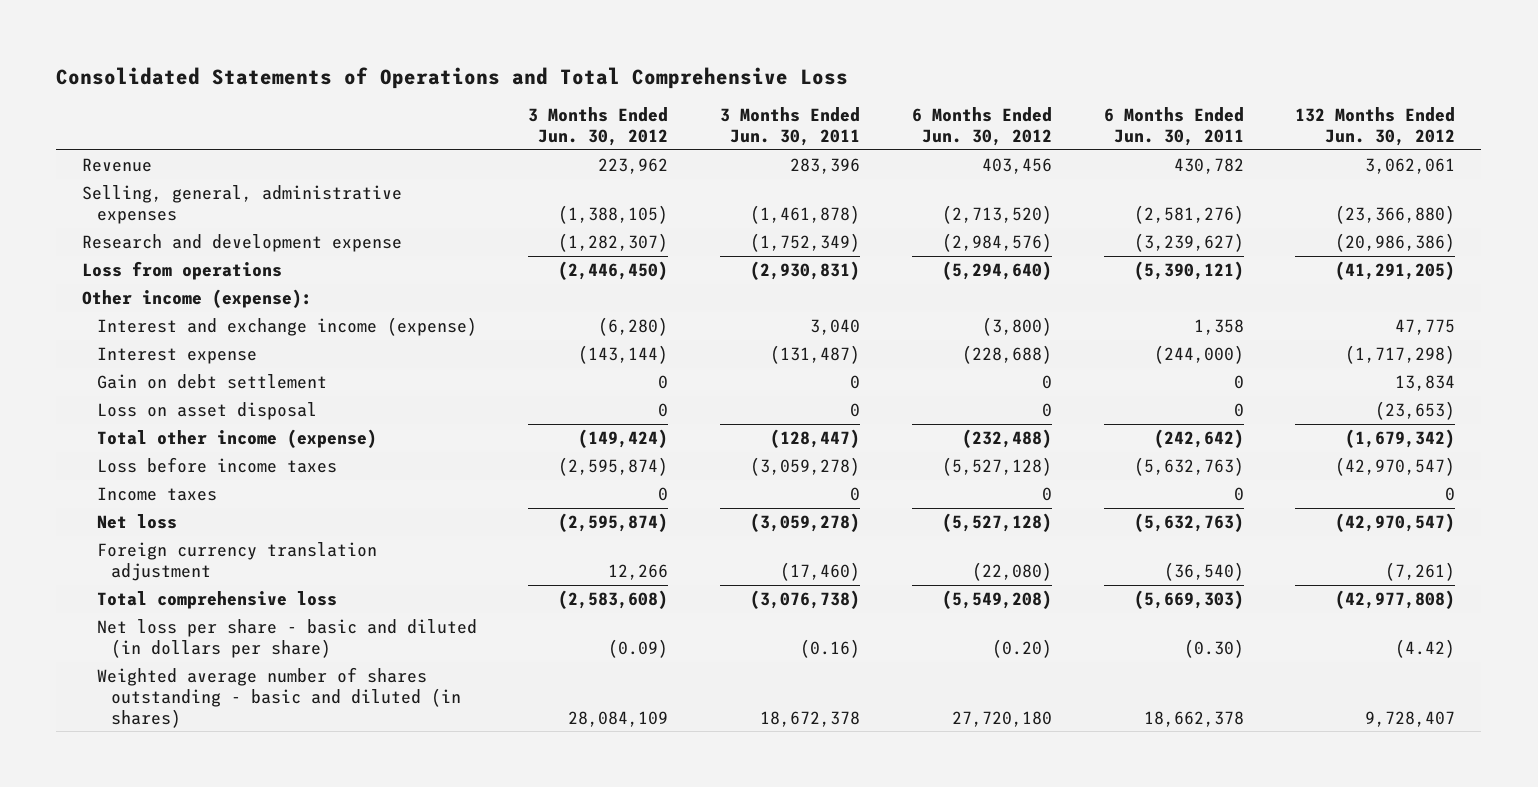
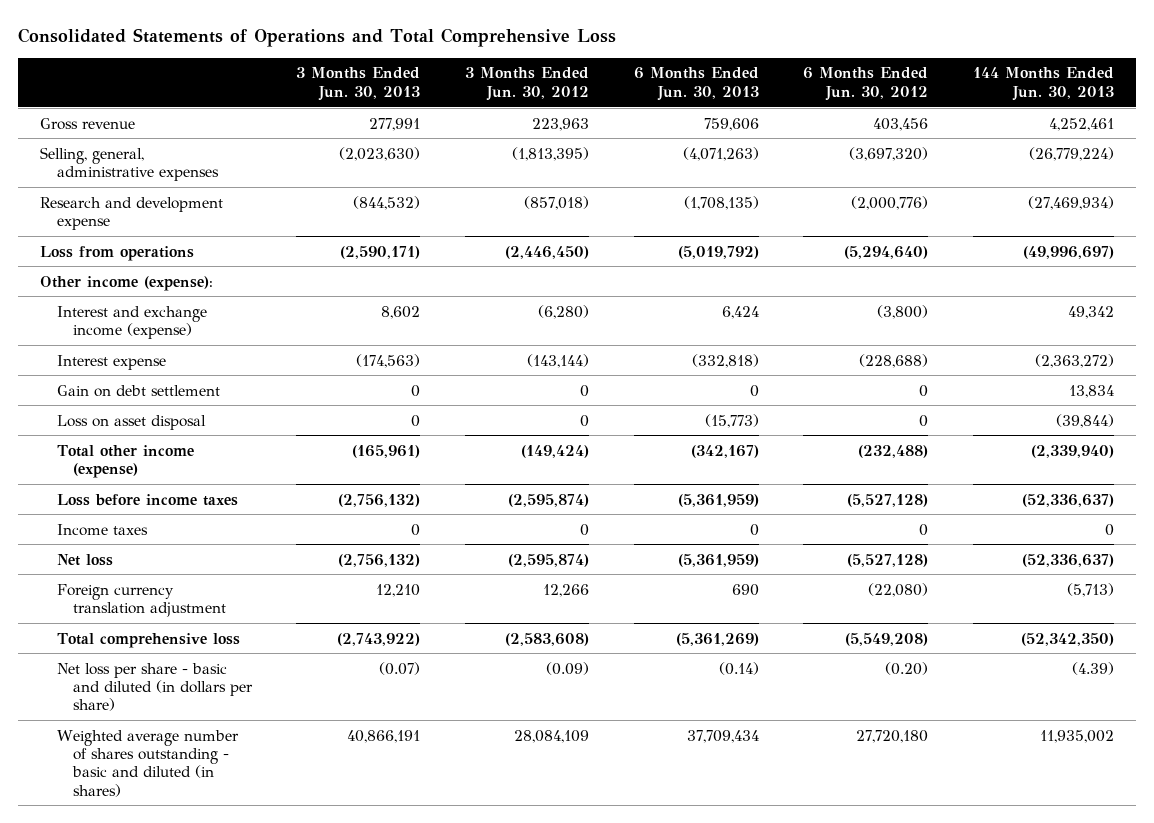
[720,107,861,147] 3 Months Ended Jun. 30, 2011 -> none
[1103,107,1244,147] 6 Months Ended Jun. 30, 2011 -> none
[1295,107,1456,147] 132 Months Ended Jun. 30, 2012 -> none
none -> [296,67,421,101] 3 Months Ended Jun. 30, 2013
none -> [633,67,759,101] 6 Months Ended Jun. 30, 2013
none -> [972,67,1114,101] 144 Months Ended Jun. 30, 2013
[82,158,153,173] Revenue -> [40,117,136,130] Gross revenue
[598,158,669,175] 223,962 -> [532,117,590,131] 223,963
[558,204,669,224] (1,388,105) -> [512,146,590,161] (1,813,395)
[941,204,1052,224] (2,713,520) -> [849,146,929,161] (3,697,320)
[558,233,669,253] (1,282,307) -> [524,195,590,210] (857,018)
[941,233,1052,253] (2,984,576) -> [851,195,929,210] (2,000,776)

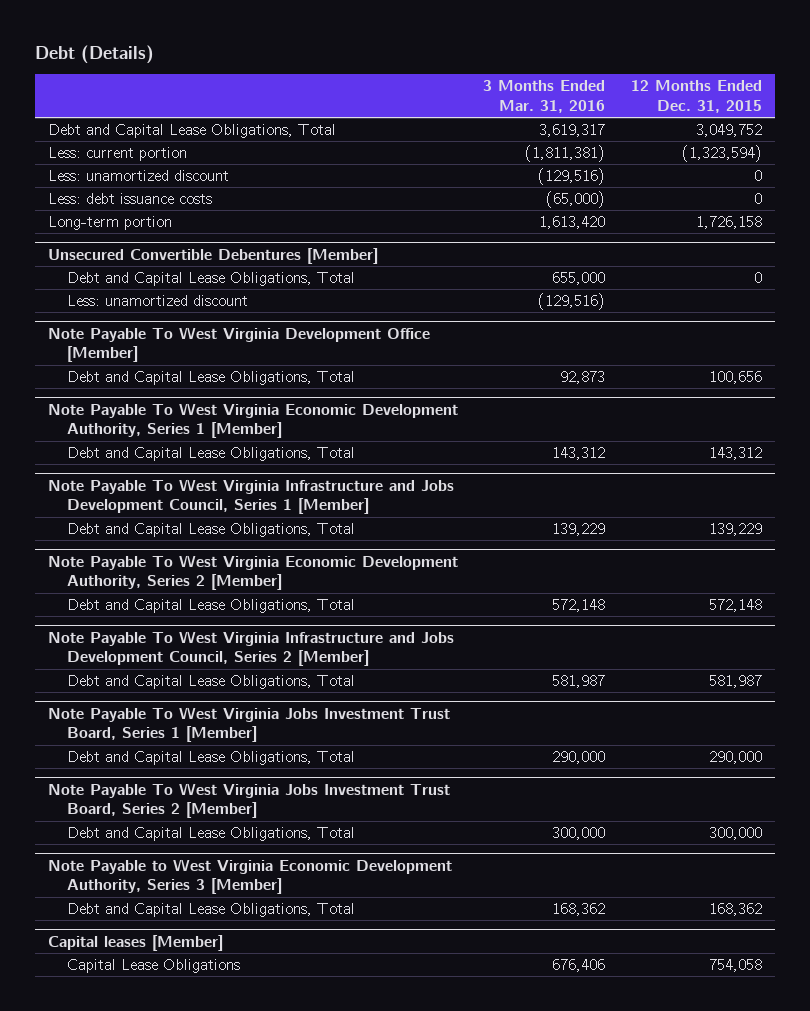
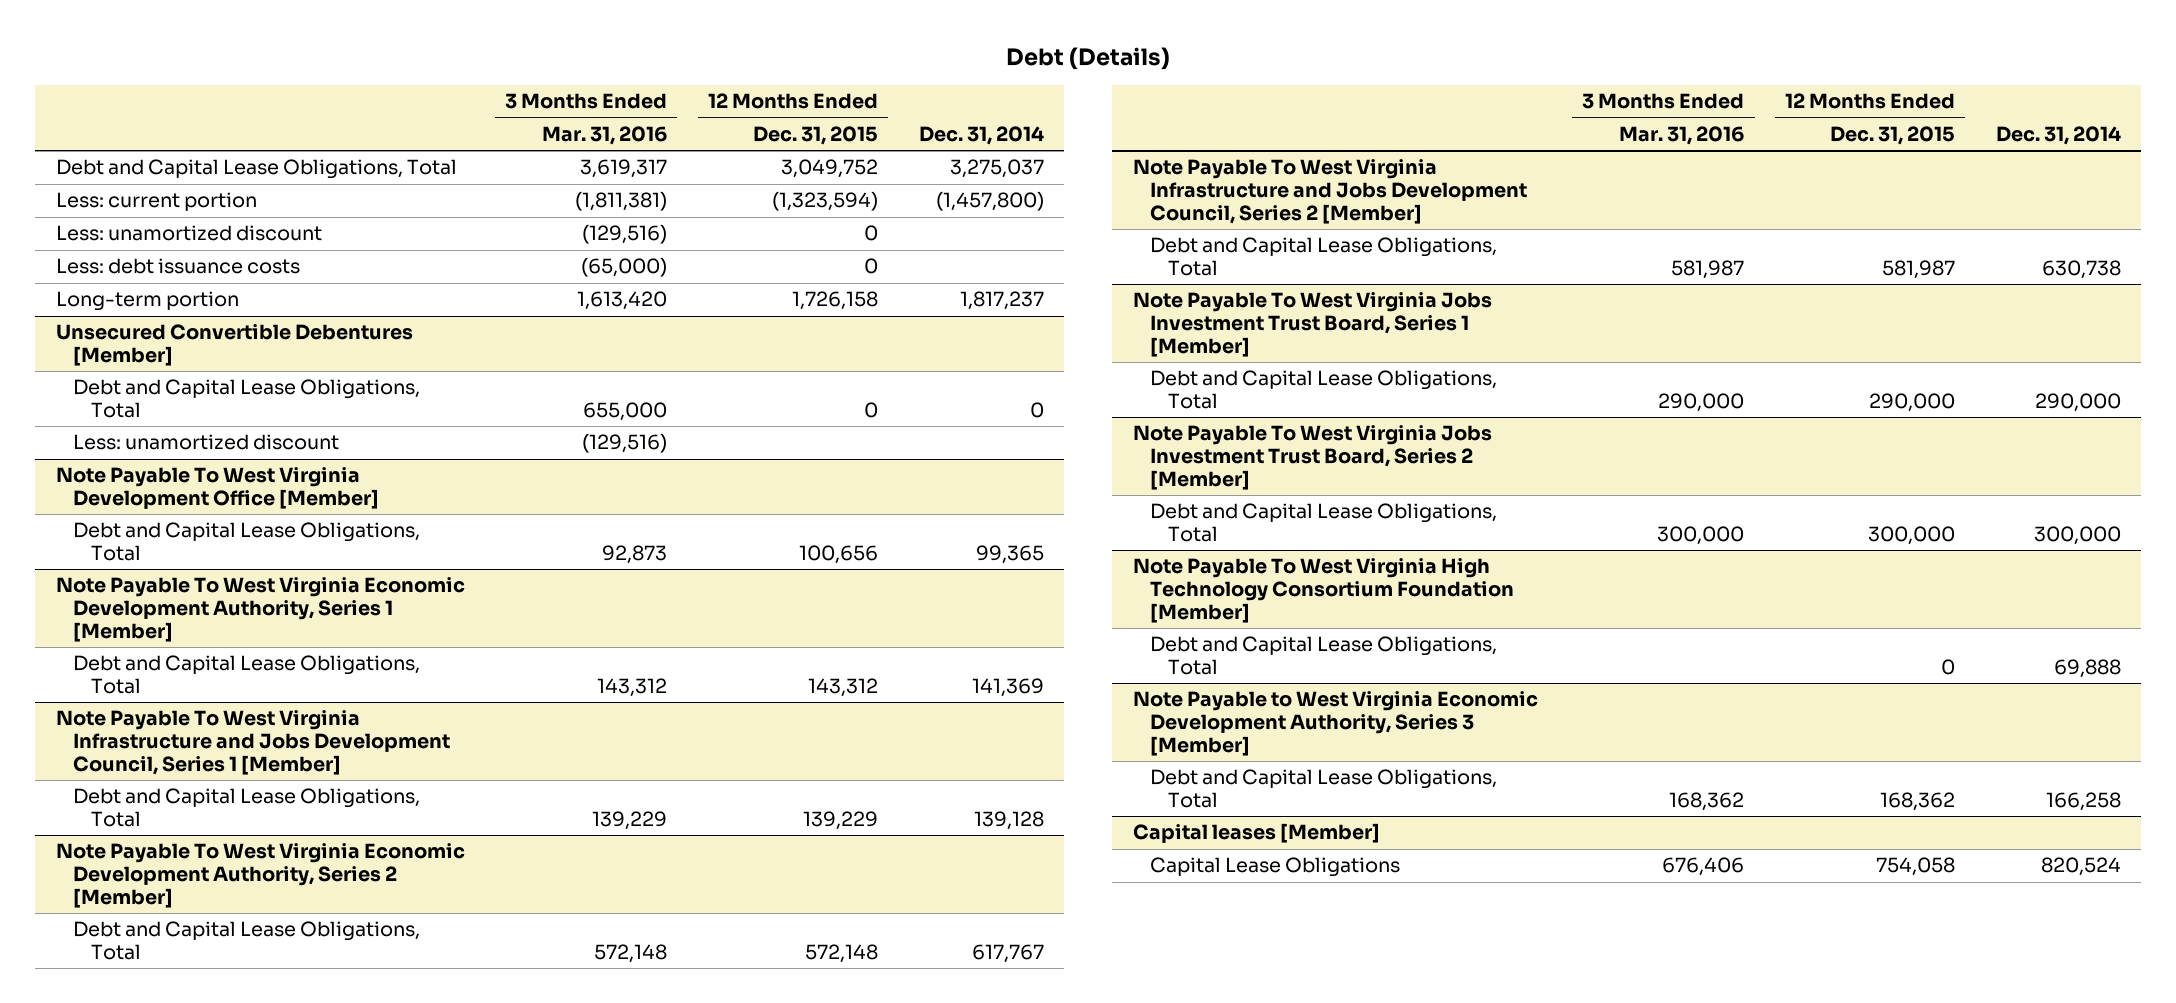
none -> [918,125,1044,145] Dec. 31, 2014
none -> [1132,558,1515,623] Note Payable To West Virginia High Technology Consortium Foundation [Member]
none -> [1150,636,1498,676] Debt and Capital Lease Obligations, Total

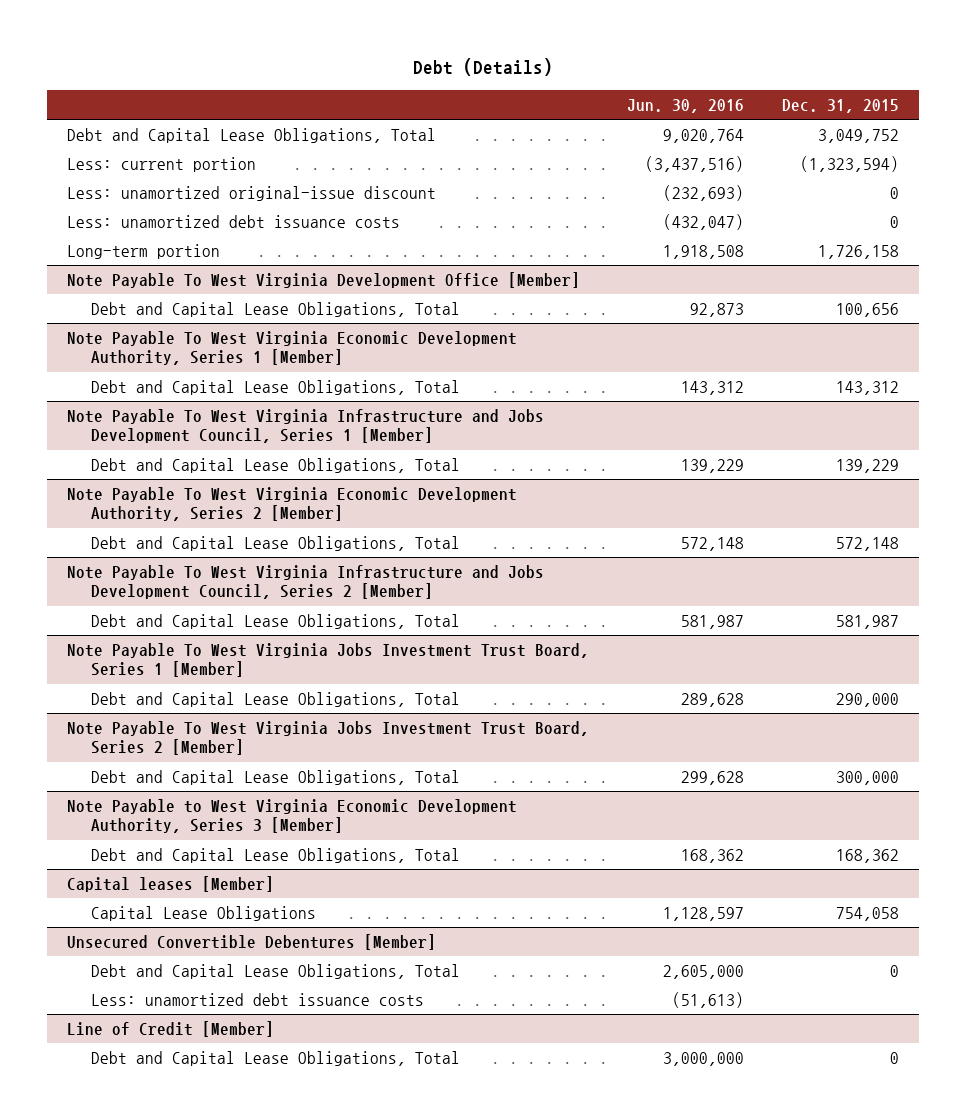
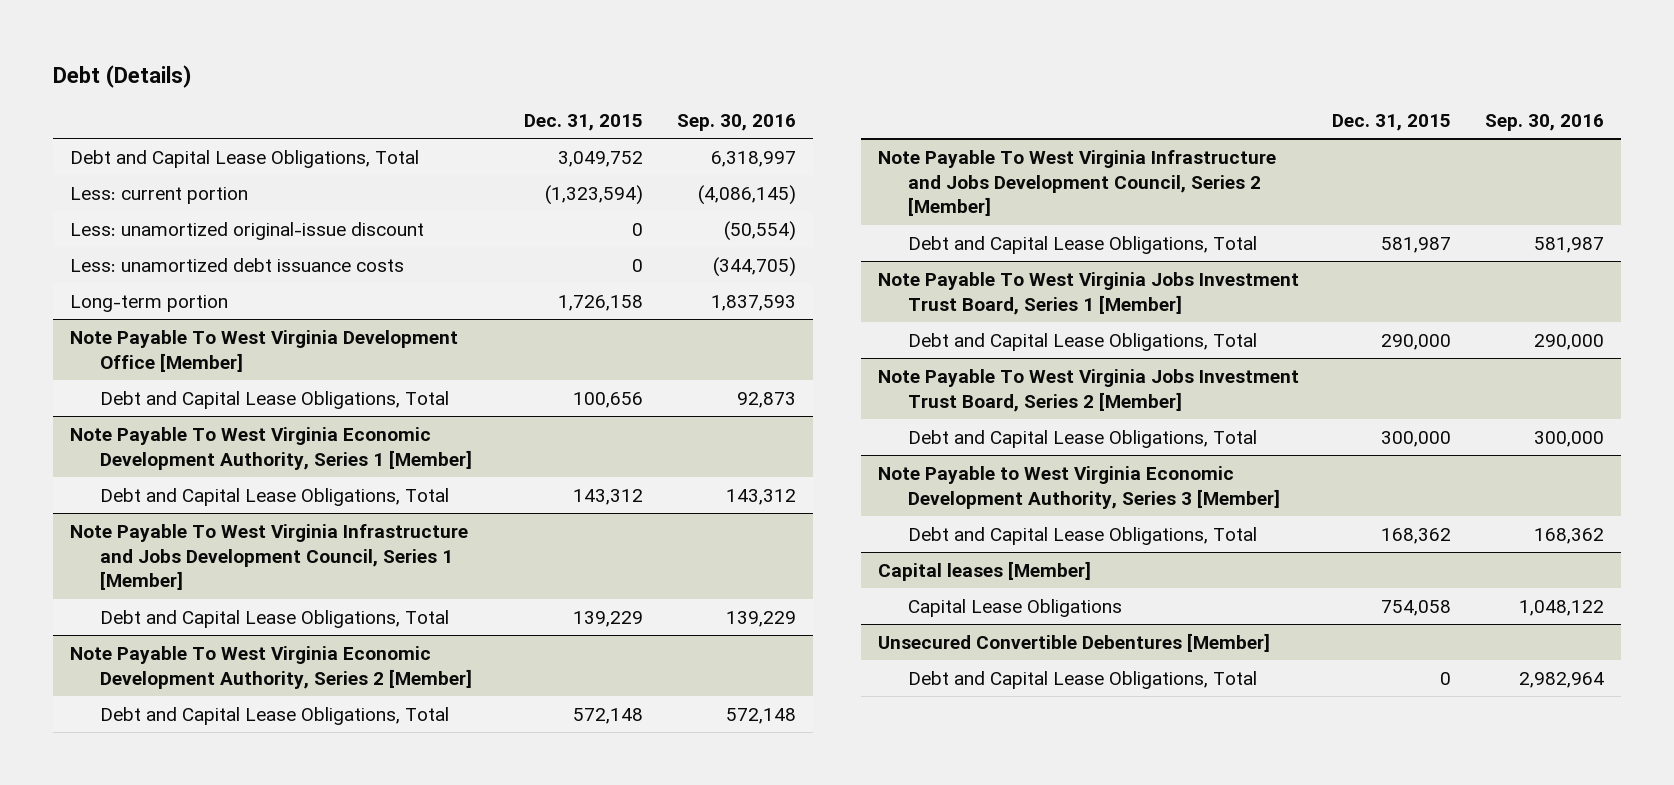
[626,99,744,114] Jun. 30, 2016 -> none
none -> [677,114,797,132] Sep. 30, 2016
[91,993,425,1007] Less: unamortized debt issuance costs -> none
[66,1021,274,1038] Line of Credit [Member] -> none
[91,1051,461,1067] Debt and Capital Lease Obligations, Total -> none

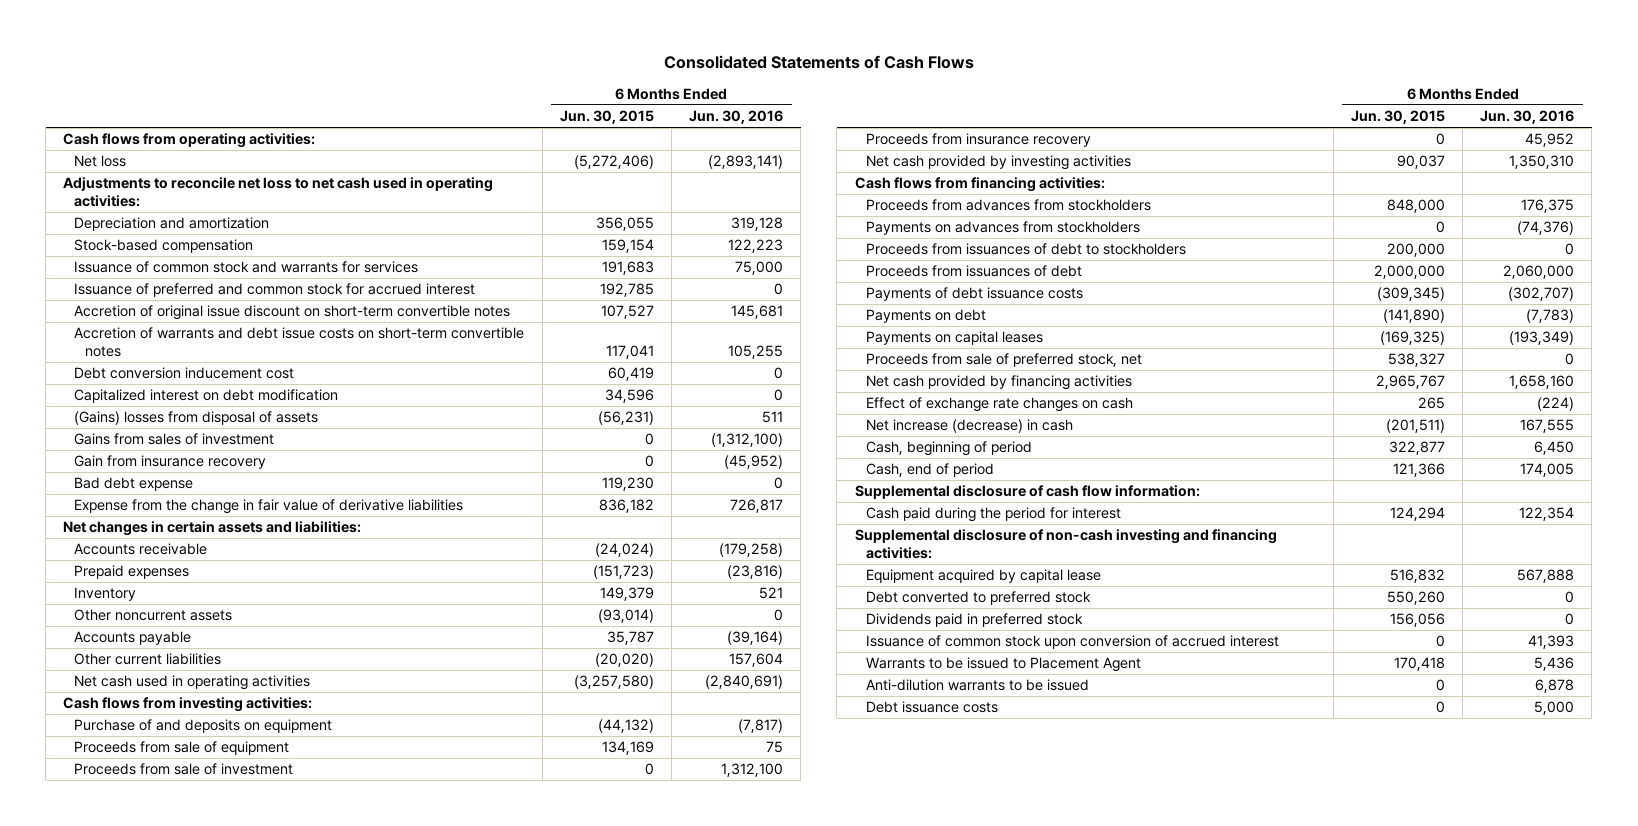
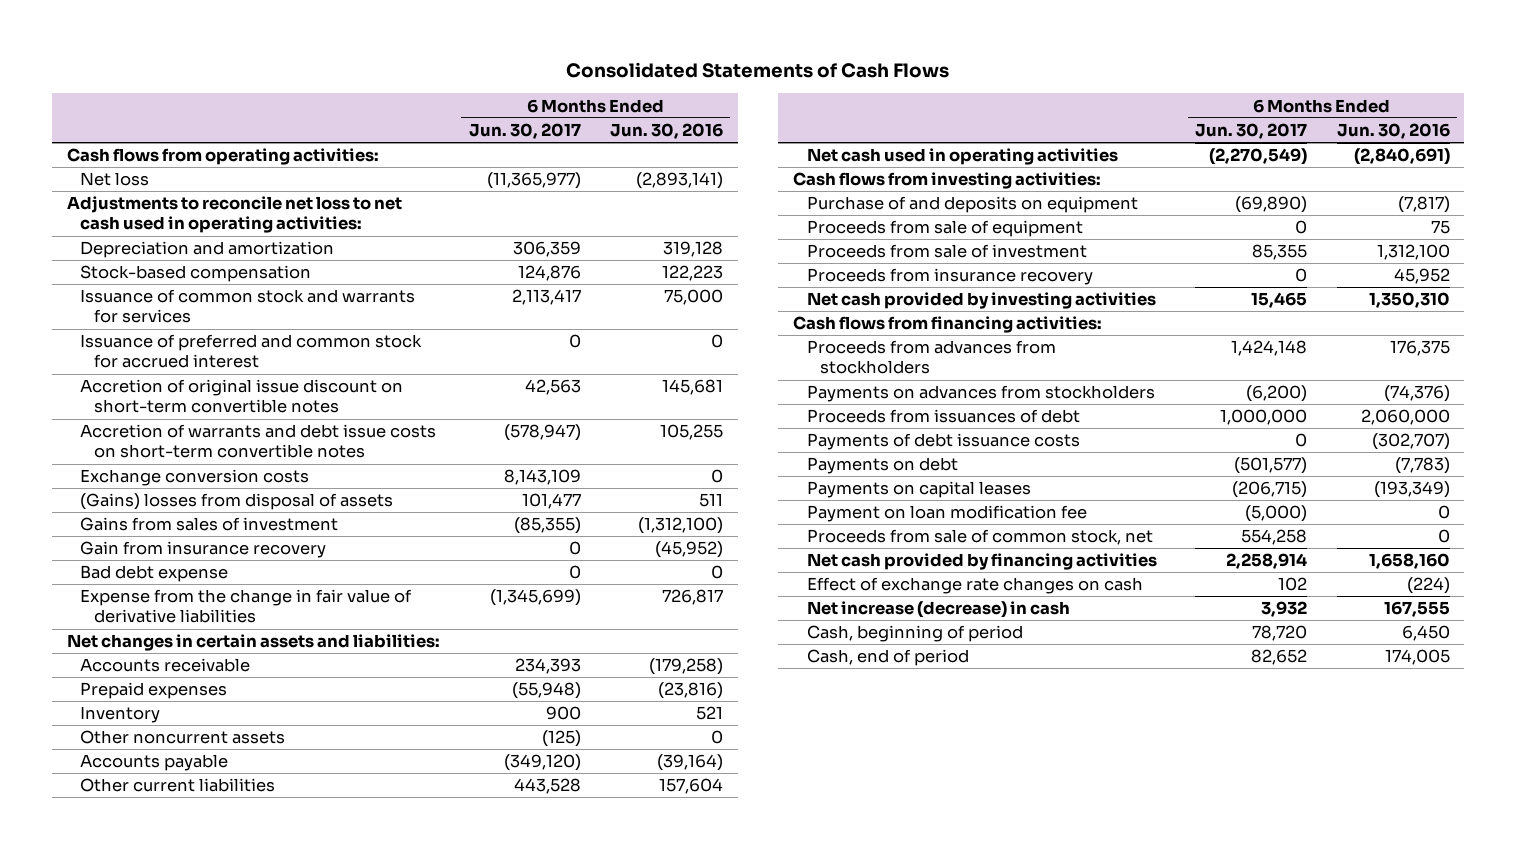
[559,110,654,125] Jun. 30, 2015 -> none
none -> [468,123,581,140] Jun. 30, 2017
[74,389,339,404] Capitalized interest on debt modification -> none
[74,367,295,380] Debt conversion inducement cost -> [80,469,310,487] Exchange conversion costs
[865,243,1186,256] Proceeds from issuances of debt to stockholders -> none
none -> [806,505,1087,523] Payment on loan modification fee
[865,353,1142,368] Proceeds from sale of preferred stock, net -> [806,529,1153,546] Proceeds from sale of common stock, net
[854,485,1200,500] Supplemental disclosure of cash flow information: -> none
[865,507,1121,523] Cash paid during the period for interest -> none
[854,529,1277,559] Supplemental disclosure of non-cash investing and financing activities: -> none
[865,569,1101,584] Equipment acquired by capital lease -> none
[865,591,1091,606] Debt converted to preferred stock -> none
[865,613,1083,628] Dividends paid in preferred stock -> none
[865,635,1279,650] Issuance of common stock upon conversion of accrued interest -> none
[865,657,1141,673] Warrants to be issued to Placement Agent -> none
[865,679,1089,692] Anti-dilution warrants to be issued -> none
[865,701,998,714] Debt issuance costs -> none

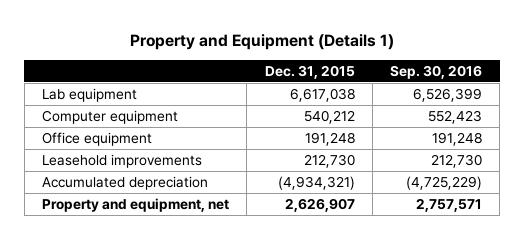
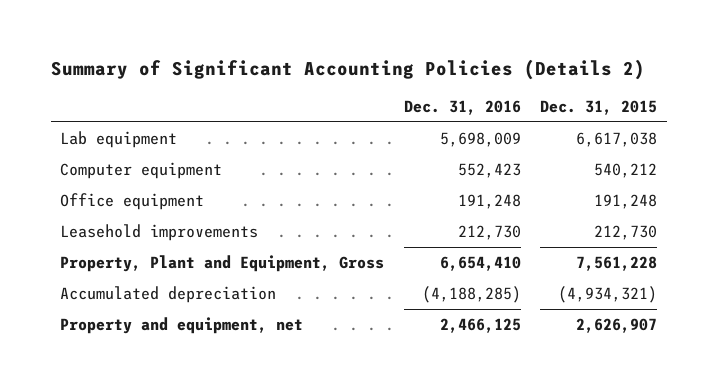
[130,33,395,50] Property and Equipment (Details 1) -> [50,59,645,81] Summary of Significant Accounting Policies (Details 2)
[390,64,483,79] Sep. 30, 2016 -> none
none -> [403,100,521,116] Dec. 31, 2016
none -> [60,254,385,272] Property, Plant and Equipment, Gross

